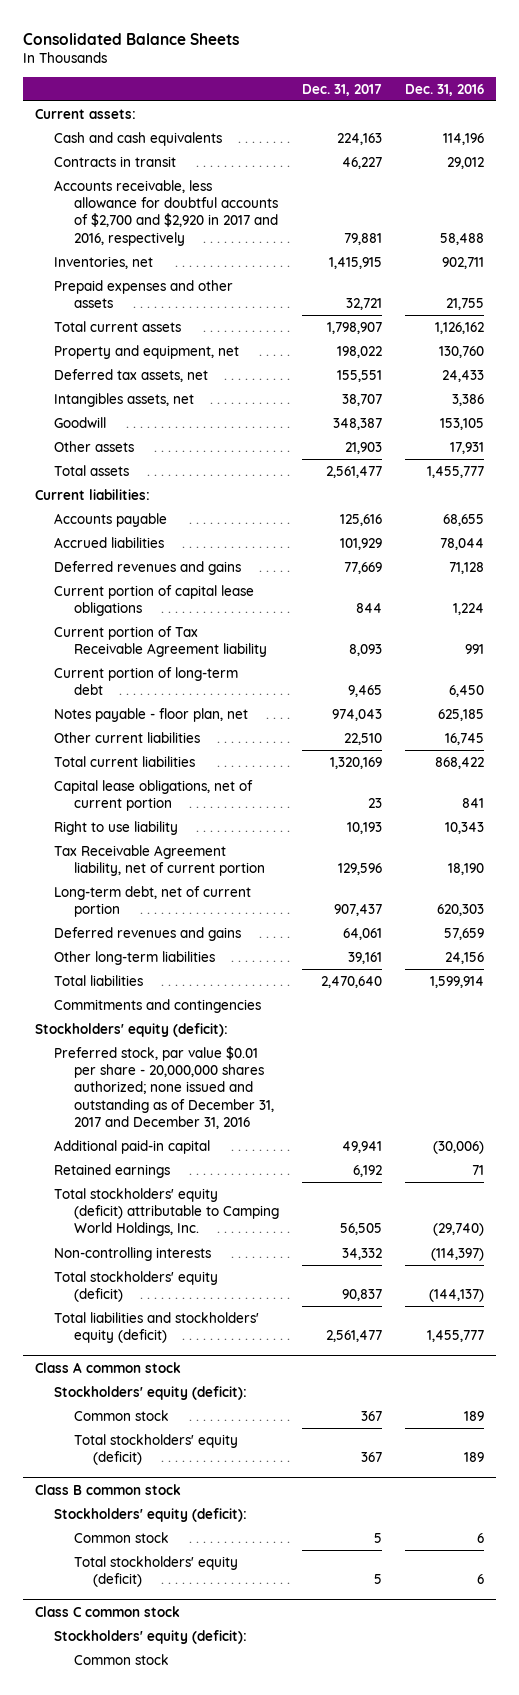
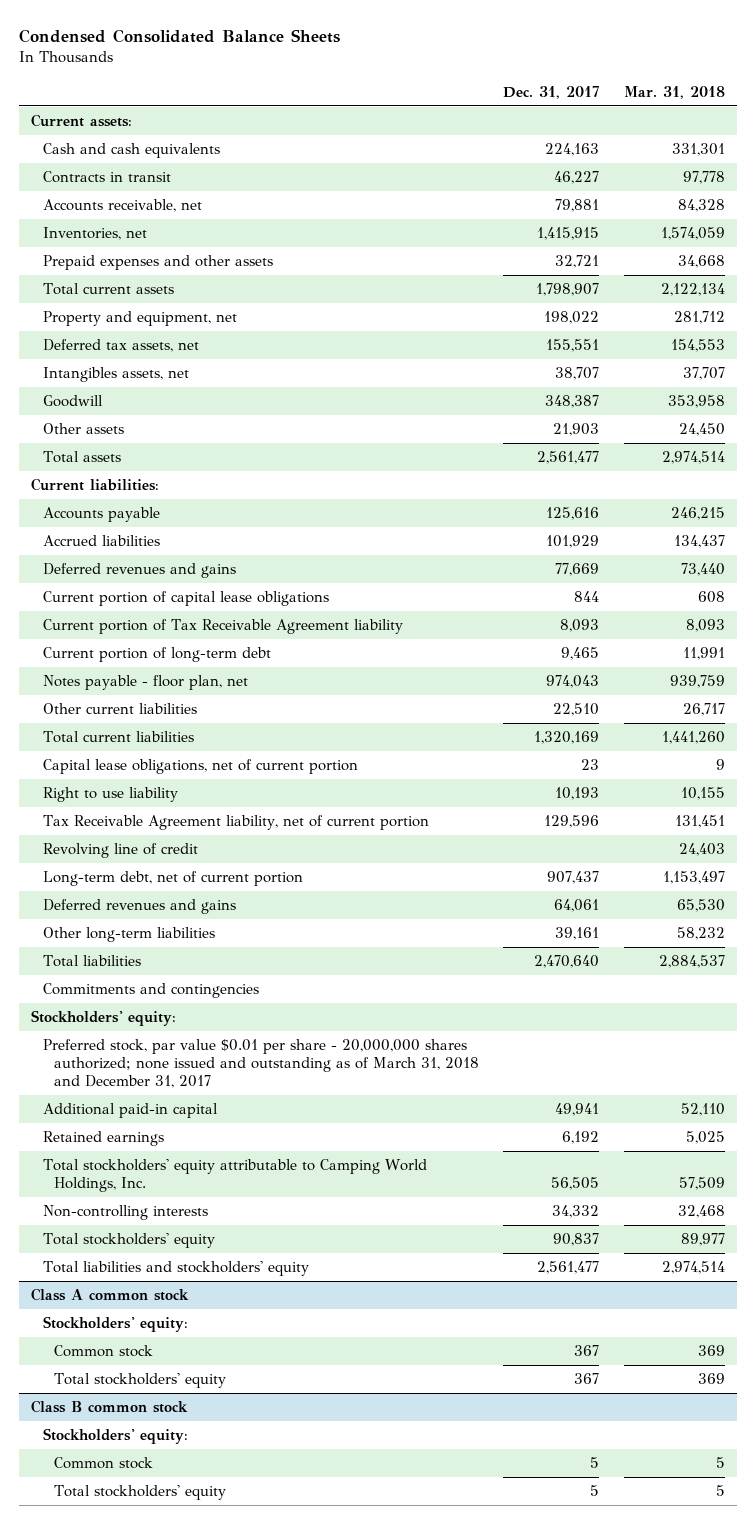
[23,32,240,45] Consolidated Balance Sheets -> [18,29,340,44] Condensed Consolidated Balance Sheets
[405,83,485,96] Dec. 31, 2016 -> none
none -> [623,85,725,99] Mar. 31, 2018
[54,179,278,246] Accounts receivable, less allowance for doubtful accounts of $2,700 and $2,920 in 2017 and 2016, respectively -> [42,199,202,213] Accounts receivable, net
none -> [42,843,198,859] Revolving line of credit
[35,1022,229,1037] Stockholders' equity (deficit): -> [31,1010,177,1027] Stockholders' equity:
[54,1045,274,1129] Preferred stock, par value $0.01 per share - 20,000,000 shares authorized; none issued and outstanding as of December 31, 2017 and December 31, 2016 -> [42,1039,480,1088] Preferred stock, par value $0.01 per share - 20,000,000 shares authorized; none issued and outstanding as of March 31, 2018 and December 31, 2017
[54,1187,279,1237] Total stockholders' equity (deficit) attributable to Camping World Holdings, Inc. -> [42,1159,427,1193] Total stockholders' equity attributable to Camping World Holdings, Inc.
[54,1270,219,1303] Total stockholders' equity (deficit) -> [42,1233,215,1249] Total stockholders' equity
[54,1311,260,1344] Total liabilities and stockholders' equity (deficit) -> [42,1261,309,1277] Total liabilities and stockholders' equity
[54,1385,248,1400] Stockholders' equity (deficit): -> [42,1316,188,1333] Stockholders' equity:
[73,1433,238,1466] Total stockholders' equity (deficit) -> [54,1373,227,1389] Total stockholders' equity
[54,1507,248,1522] Stockholders' equity (deficit): -> [42,1428,188,1445] Stockholders' equity:
[35,1605,181,1617] Class C common stock -> none
[54,1629,248,1644] Stockholders' equity (deficit): -> none
[73,1653,169,1665] Common stock -> none
[73,1555,238,1588] Total stockholders' equity (deficit) -> [54,1485,227,1501] Total stockholders' equity

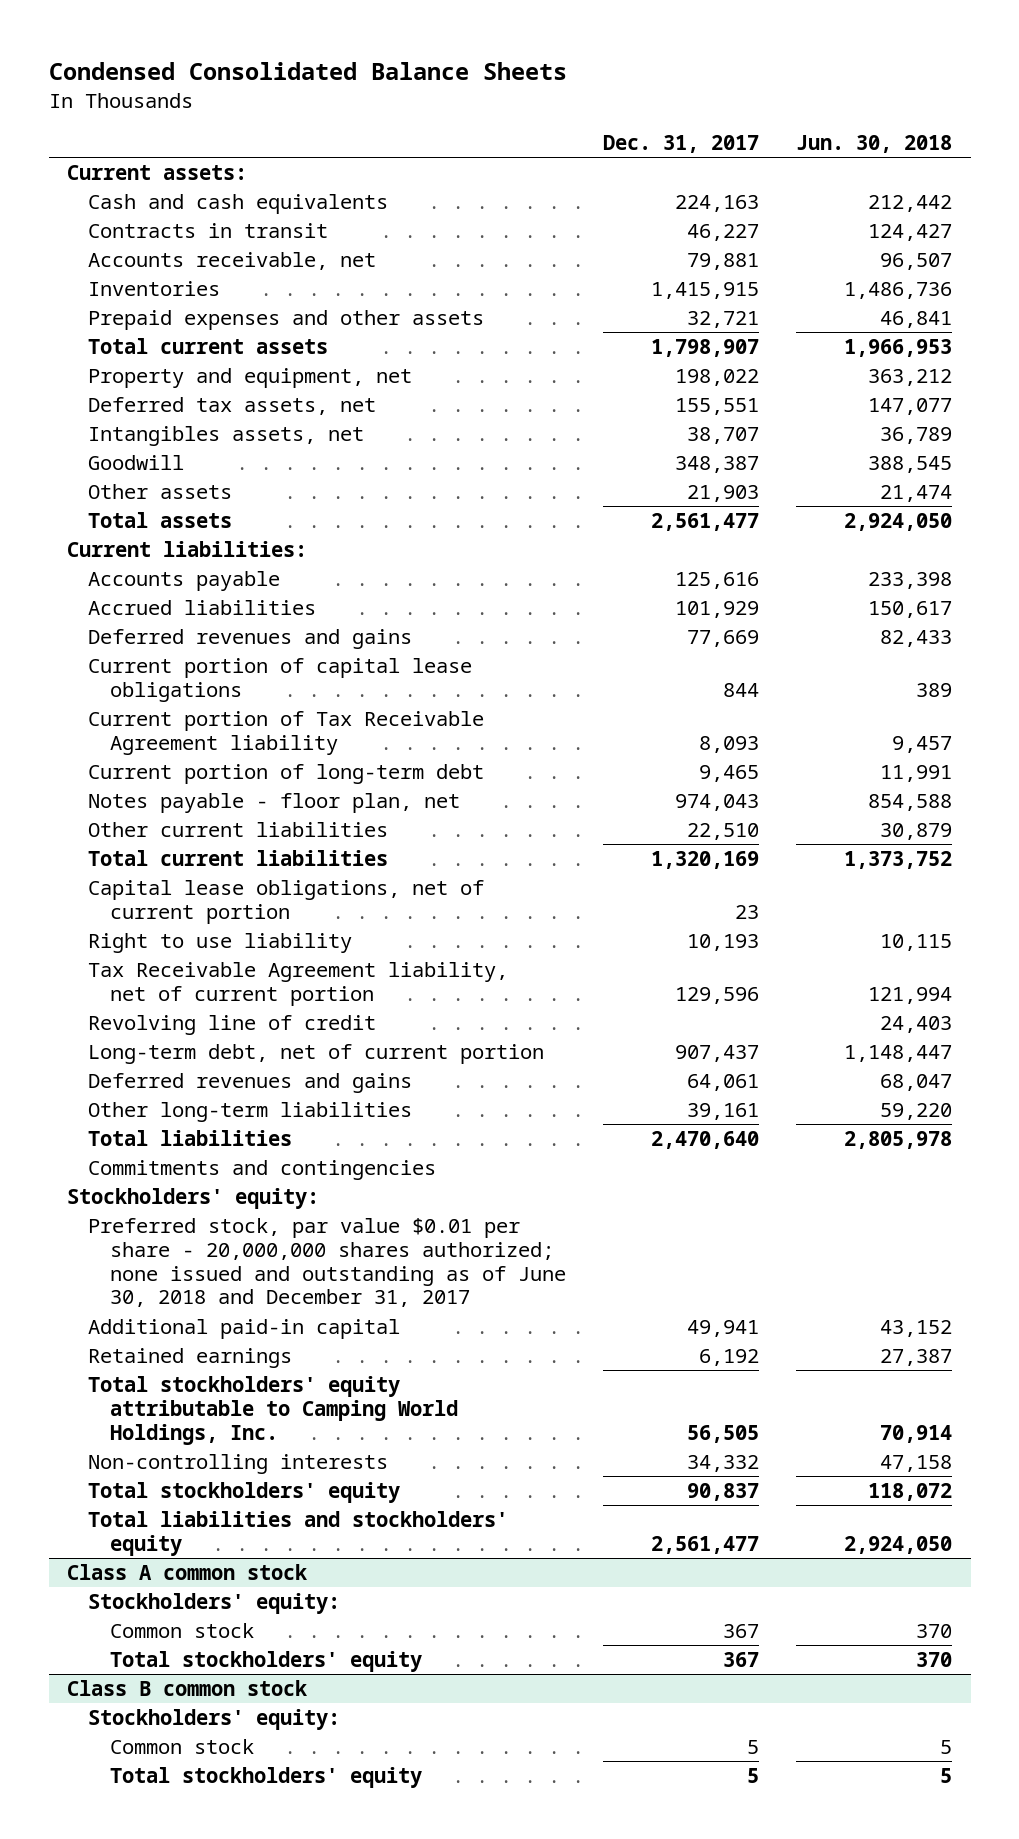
[623,85,725,99] Mar. 31, 2018 -> none
none -> [796,135,953,154] Jun. 30, 2018
[42,227,147,241] Inventories, net -> [88,281,221,297] Inventories
[42,1039,480,1088] Preferred stock, par value $0.01 per share - 20,000,000 shares authorized; none issued and outstanding as of March 31, 2018 and December 31, 2017 -> [88,1218,566,1308] Preferred stock, par value $0.01 per share - 20,000,000 shares authorized; none issued and outstanding as of June 30, 2018 and December 31, 2017

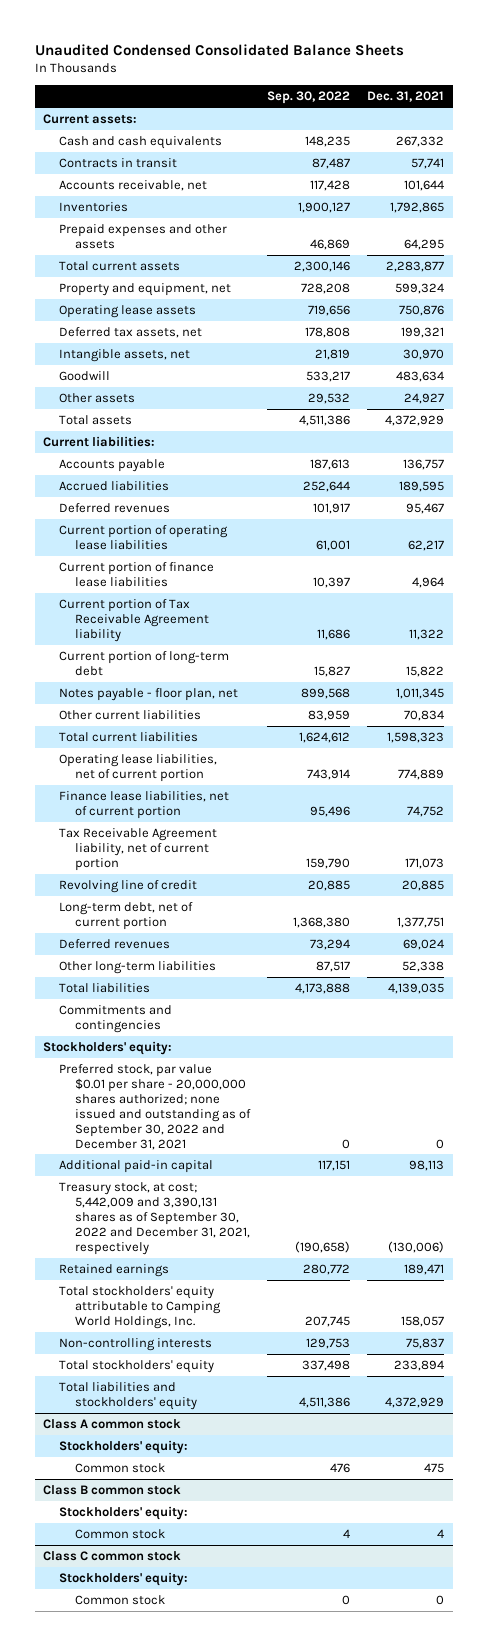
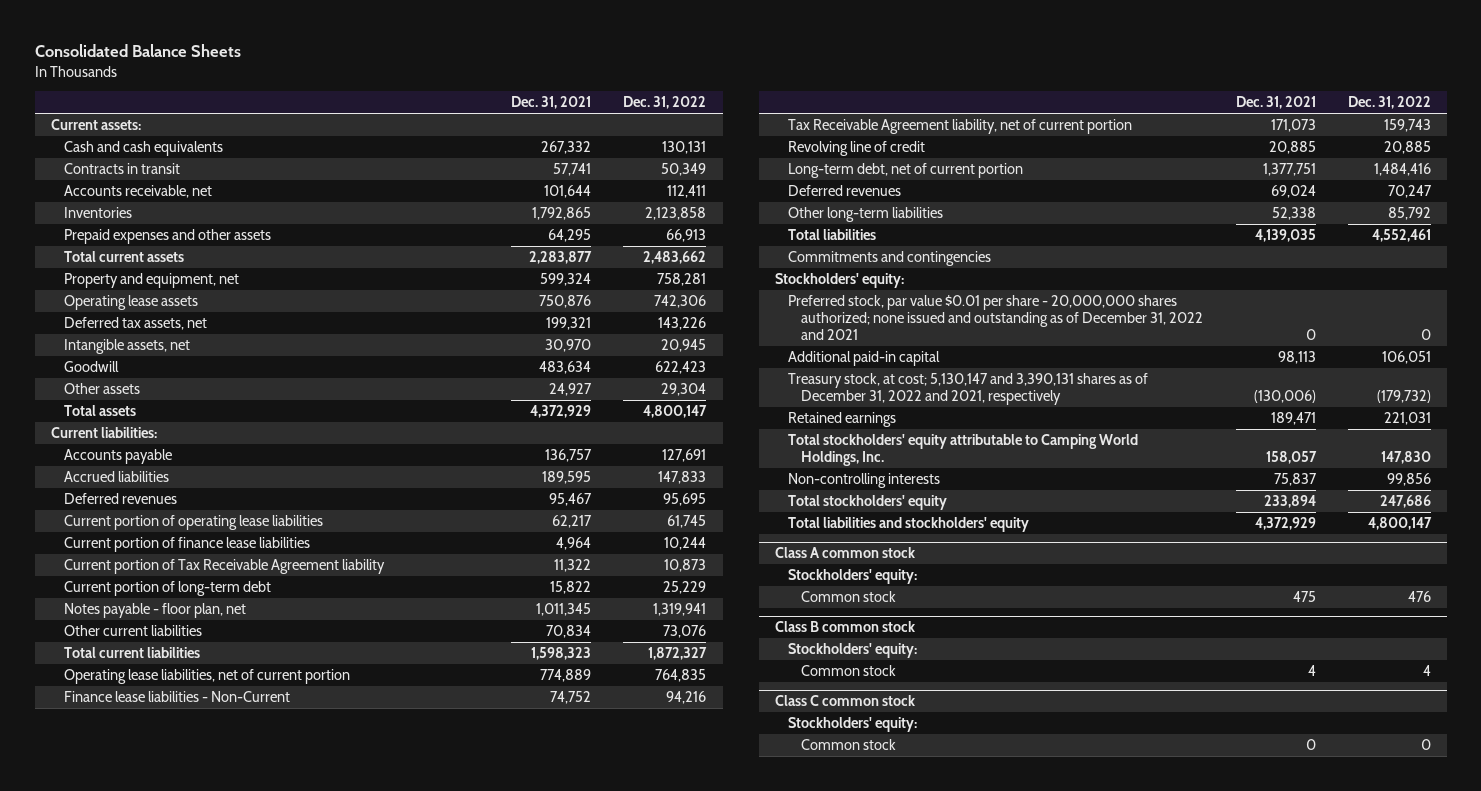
[34,43,404,56] Unaudited Condensed Consolidated Balance Sheets -> [34,44,241,58] Consolidated Balance Sheets
[267,91,351,105] Sep. 30, 2022 -> none
none -> [623,96,707,110] Dec. 31, 2022
[59,790,230,819] Finance lease liabilities, net of current portion -> [63,691,290,703] Finance lease liabilities - Non-Current
[59,1063,252,1150] Preferred stock, par value $0.01 per share - 20,000,000 shares authorized; none issued and outstanding as of September 30, 2022 and December 31, 2021 -> [788,295,1204,340] Preferred stock, par value $0.01 per share - 20,000,000 shares authorized; none issued and outstanding as of December 31, 2022 and 2021
[59,1181,251,1255] Treasury stock, at cost; 5,442,009 and 3,390,131 shares as of September 30, 2022 and December 31, 2021, respectively -> [788,373,1149,405] Treasury stock, at cost; 5,130,147 and 3,390,131 shares as of December 31, 2022 and 2021, respectively

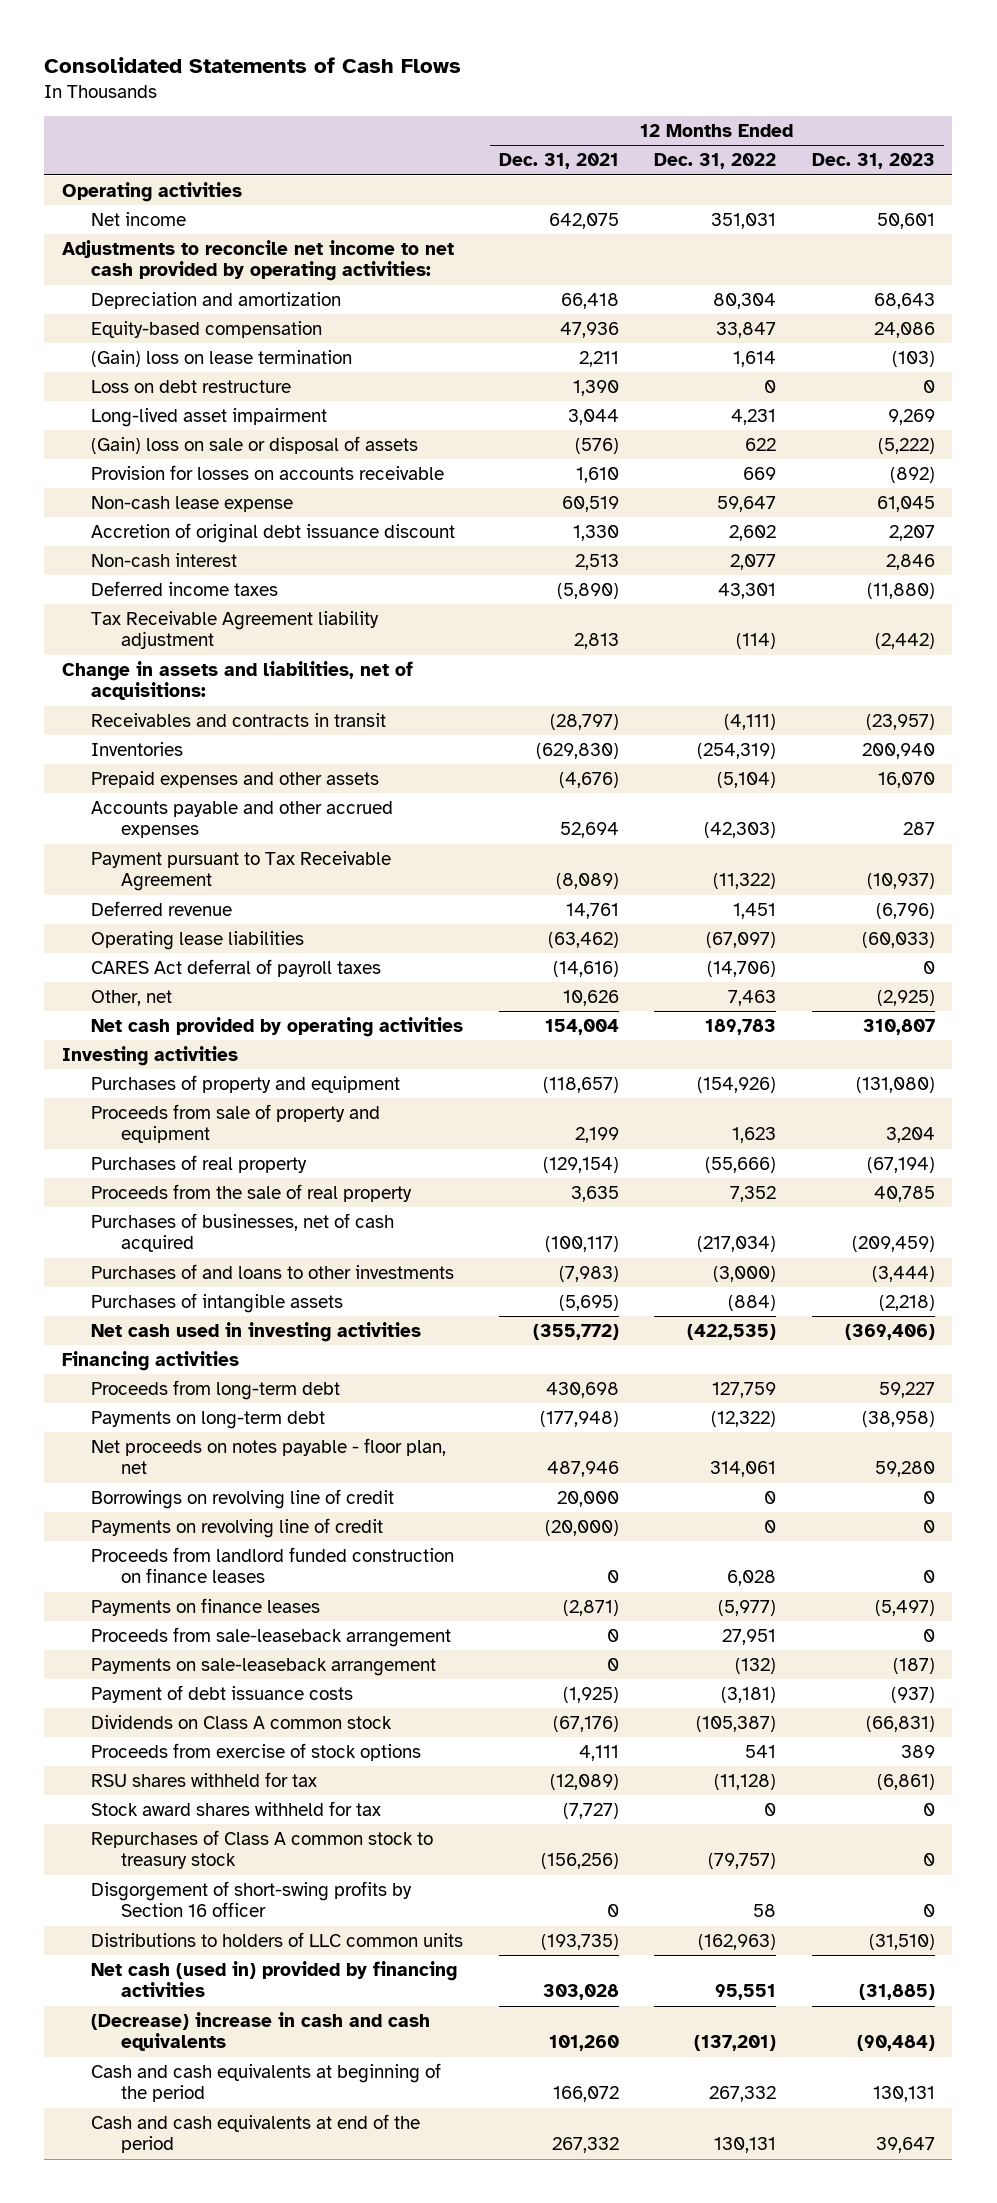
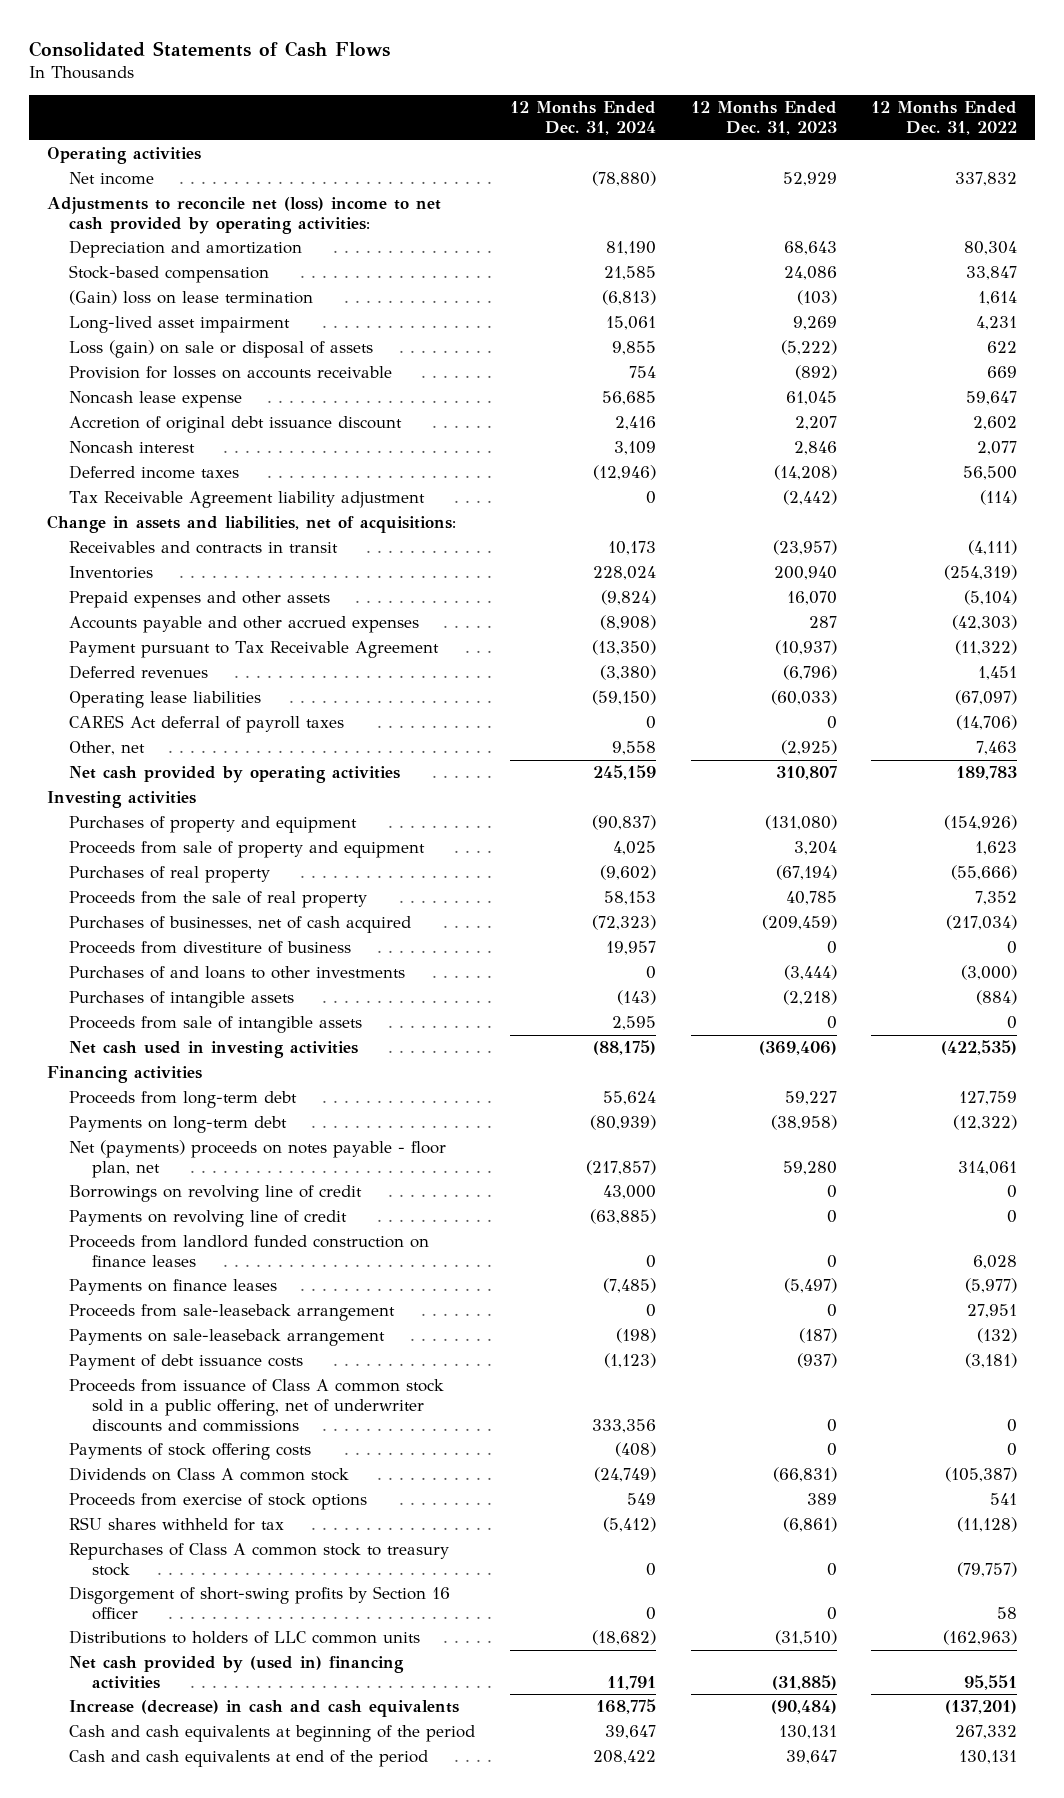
[498,153,619,170] Dec. 31, 2021 -> none
none -> [509,101,656,136] 12 Months Ended Dec. 31, 2024
[711,212,777,229] 351,031 -> [955,172,1018,187] 337,832
[876,212,935,229] 50,601 -> [782,172,837,187] 52,929
[61,239,454,282] Adjustments to reconcile net income to net cash provided by operating activities: -> [46,197,441,234] Adjustments to reconcile net (loss) income to net cash provided by operating activities:
[91,320,323,338] Equity-based compensation -> [69,265,270,284] Stock-based compensation
[91,379,292,393] Loss on debt restructure -> none
[91,435,419,454] (Gain) loss on sale or disposal of assets -> [69,340,374,359] Loss (gain) on sale or disposal of assets
[91,495,294,512] Non-cash lease expense -> [69,391,243,409] Noncash lease expense
[91,552,238,567] Non-cash interest -> [69,441,196,455] Noncash interest
[718,582,777,599] 43,301 -> [963,466,1018,481] 56,500
[866,582,935,599] (11,880) -> [773,465,837,481] (14,208)
[91,900,233,916] Deferred revenue -> [69,665,209,680] Deferred revenues
none -> [69,941,352,955] Proceeds from divestiture of business
none -> [69,1016,363,1034] Proceeds from sale of intangible assets
[91,1437,447,1475] Net proceeds on notes payable - floor plan, net -> [69,1140,447,1178] Net (payments) proceeds on notes payable - floor plan, net
none -> [69,1379,445,1432] Proceeds from issuance of Class A common stock sold in a public offering, net of underwriter discounts and commissions
none -> [69,1443,312,1461] Payments of stock offering costs
[91,1800,382,1816] Stock award shares withheld for tax -> none
[91,1960,458,1998] Net cash (used in) provided by financing activities -> [69,1656,405,1689] Net cash provided by (used in) financing activities
[91,2011,431,2052] (Decrease) increase in cash and cash equivalents -> [69,1700,460,1718] Increase (decrease) in cash and cash equivalents

